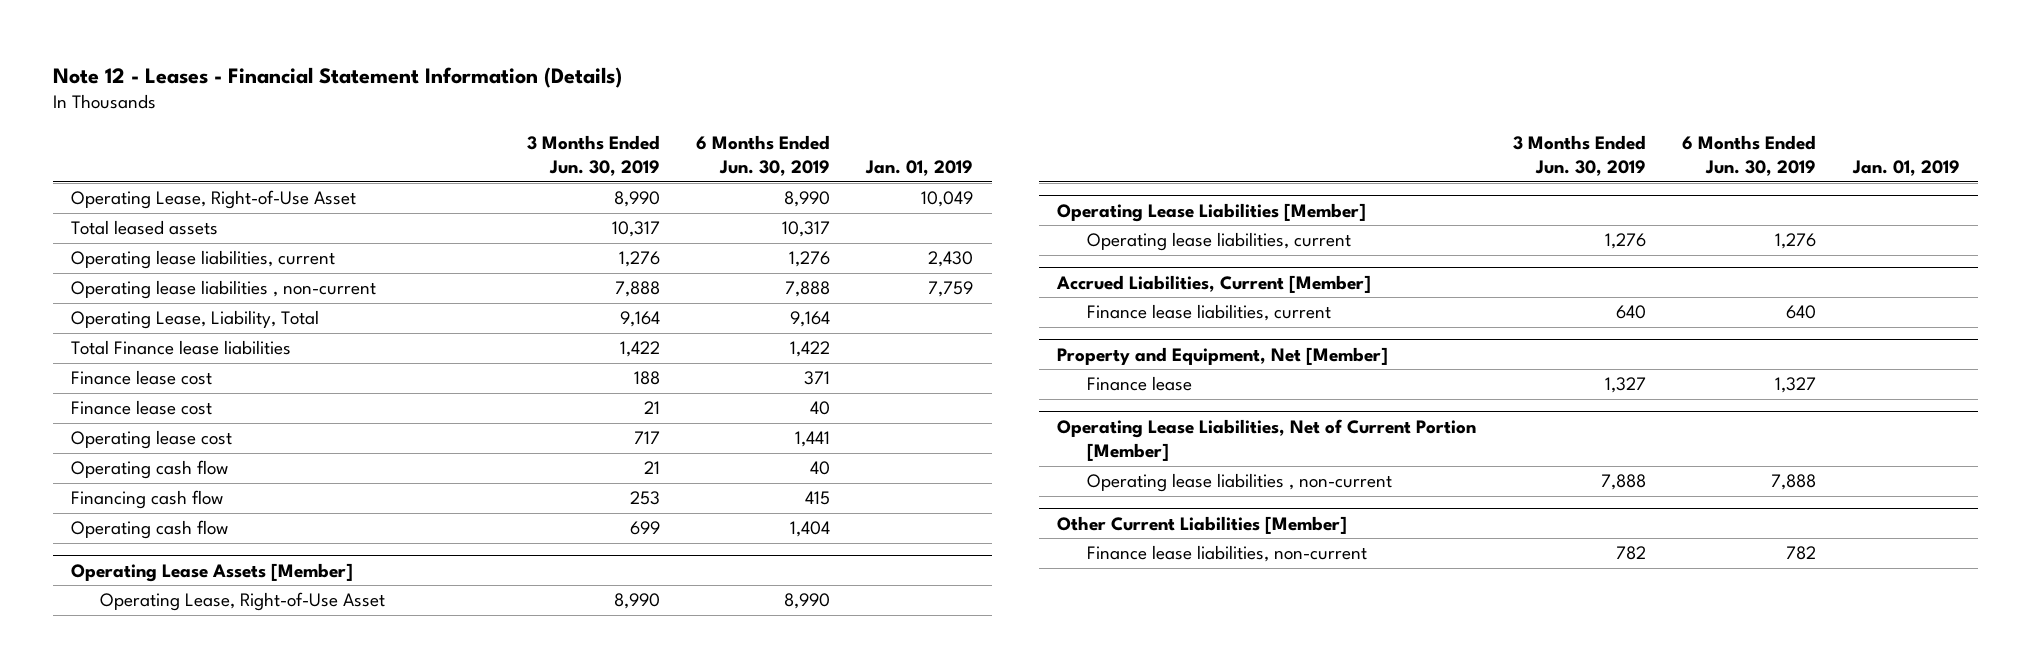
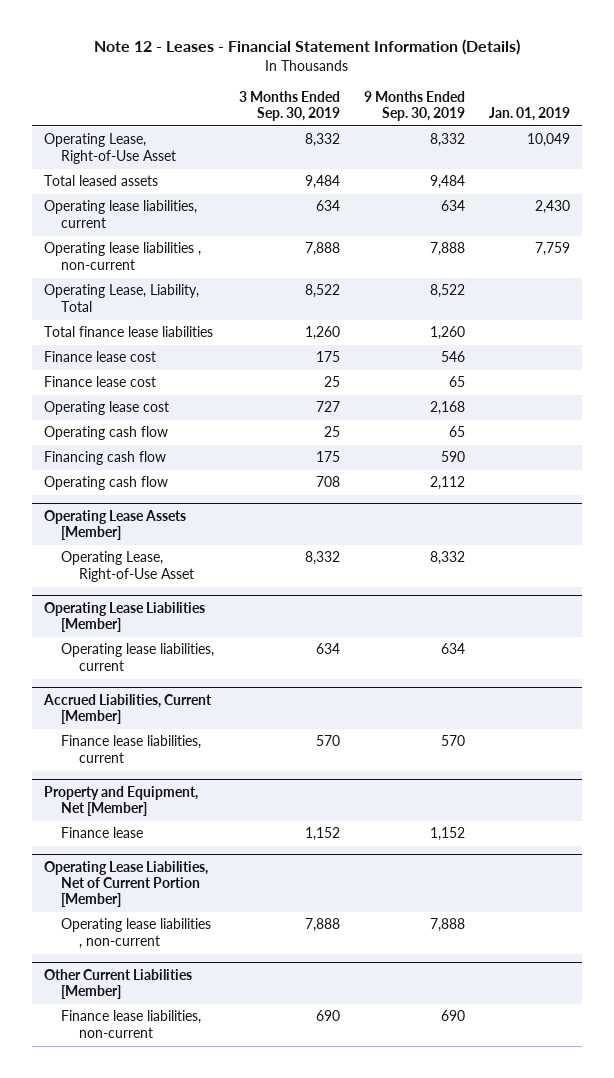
[526,134,660,177] 3 Months Ended Jun. 30, 2019 -> none
[695,134,830,177] 6 Months Ended Jun. 30, 2019 -> none
none -> [238,90,340,121] 3 Months Ended Sep. 30, 2019
none -> [363,90,465,121] 9 Months Ended Sep. 30, 2019
[71,340,292,356] Total Finance lease liabilities -> [43,326,213,338] Total finance lease liabilities

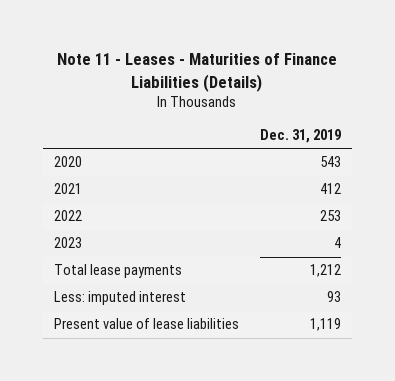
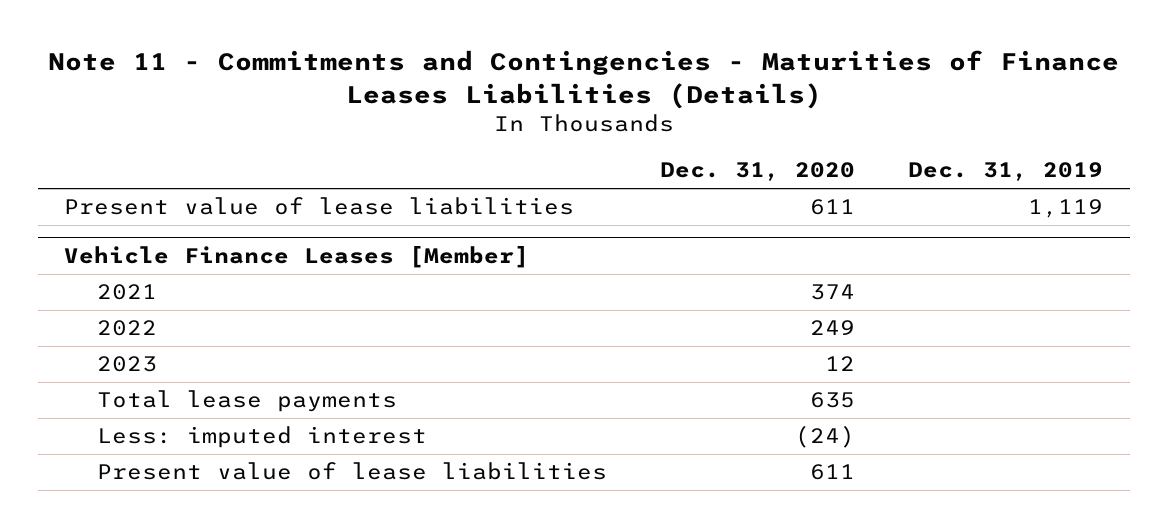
[57,53,338,92] Note 11 - Leases - Maturities of Finance Liabilities (Details) -> [47,50,1119,109] Note 11 - Commitments and Contingencies - Maturities of Finance Leases Liabilities (Details)
none -> [660,162,856,182] Dec. 31, 2020
[53,156,82,168] 2020 -> none
[53,183,82,195] 2021 -> none
[53,210,82,222] 2022 -> none
[53,237,82,249] 2023 -> none
[53,264,182,279] Total lease payments -> none
[53,291,186,306] Less: imputed interest -> none
none -> [64,246,530,269] Vehicle Finance Leases [Member]
none -> [96,284,157,301] 2021
none -> [96,320,157,337] 2022
none -> [96,356,157,373] 2023
none -> [96,390,397,413] Total lease payments
none -> [96,426,427,449] Less: imputed interest
none -> [96,462,607,481] Present value of lease liabilities

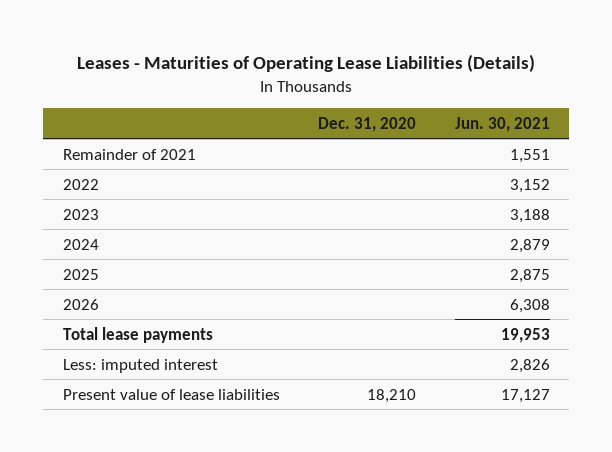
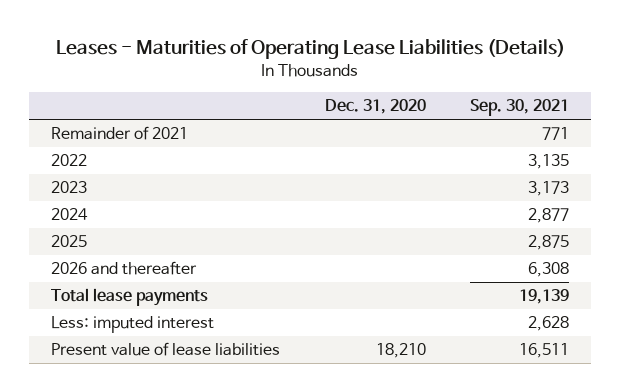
[454,116,550,132] Jun. 30, 2021 -> none
none -> [469,99,569,117] Sep. 30, 2021
[62,298,99,310] 2026 -> [51,261,198,276] 2026 and thereafter

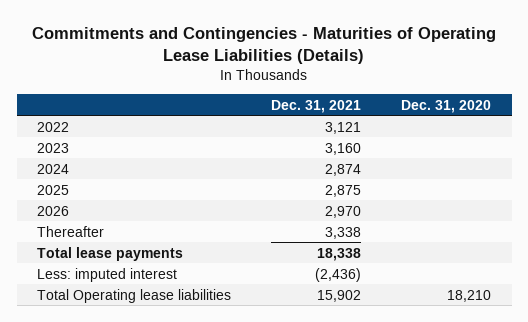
[56,39,566,60] Leases - Maturities of Operating Lease Liabilities (Details) -> [32,26,497,64] Commitments and Contingencies - Maturities of Operating Lease Liabilities (Details)
[469,99,569,117] Sep. 30, 2021 -> none
none -> [271,99,362,113] Dec. 31, 2021
[51,126,189,141] Remainder of 2021 -> none
[51,261,198,276] 2026 and thereafter -> none
none -> [36,205,69,216] 2026
none -> [36,225,104,237] Thereafter
[51,342,281,357] Present value of lease liabilities -> [36,288,231,303] Total Operating lease liabilities

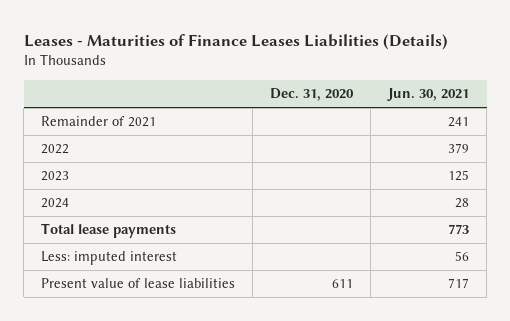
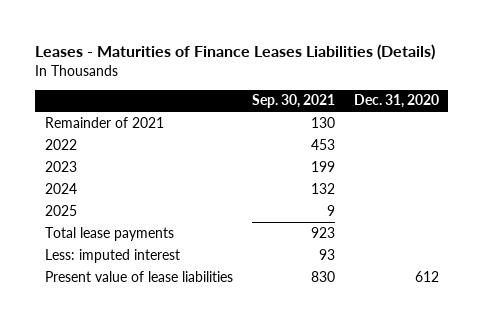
[387,88,470,102] Jun. 30, 2021 -> none
none -> [251,94,335,109] Sep. 30, 2021
none -> [44,204,77,216] 2025
[332,279,354,289] 611 -> [414,270,439,282] 612

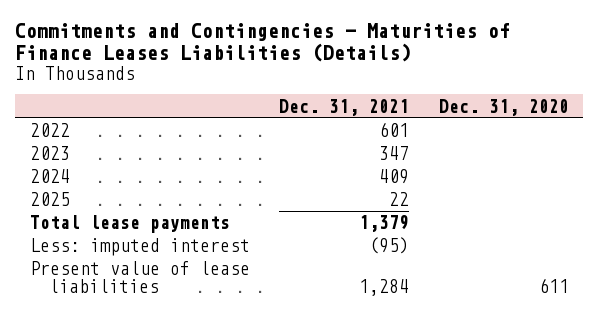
[35,43,436,60] Leases - Maturities of Finance Leases Liabilities (Details) -> [15,22,511,63] Commitments and Contingencies - Maturities of Finance Leases Liabilities (Details)
[251,94,335,109] Sep. 30, 2021 -> none
none -> [279,98,410,116] Dec. 31, 2021
[44,116,164,128] Remainder of 2021 -> none
[414,270,439,282] 612 -> [538,277,569,293] 611

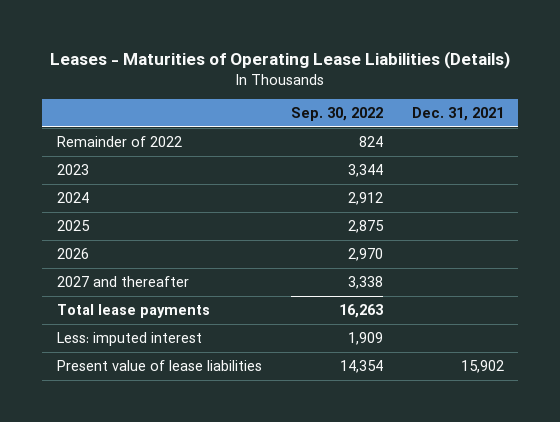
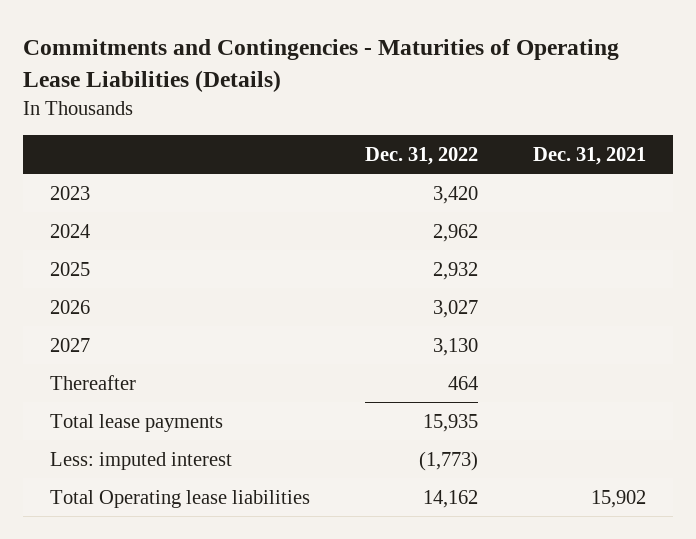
[50,50,511,69] Leases - Maturities of Operating Lease Liabilities (Details) -> [22,38,619,92] Commitments and Contingencies - Maturities of Operating Lease Liabilities (Details)
[290,107,383,122] Sep. 30, 2022 -> none
none -> [364,147,478,166] Dec. 31, 2022
[56,136,182,148] Remainder of 2022 -> none
[56,276,189,288] 2027 and thereafter -> none
none -> [50,337,91,352] 2027
none -> [50,374,137,390] Thereafter
[56,360,262,372] Present value of lease liabilities -> [50,489,311,508] Total Operating lease liabilities

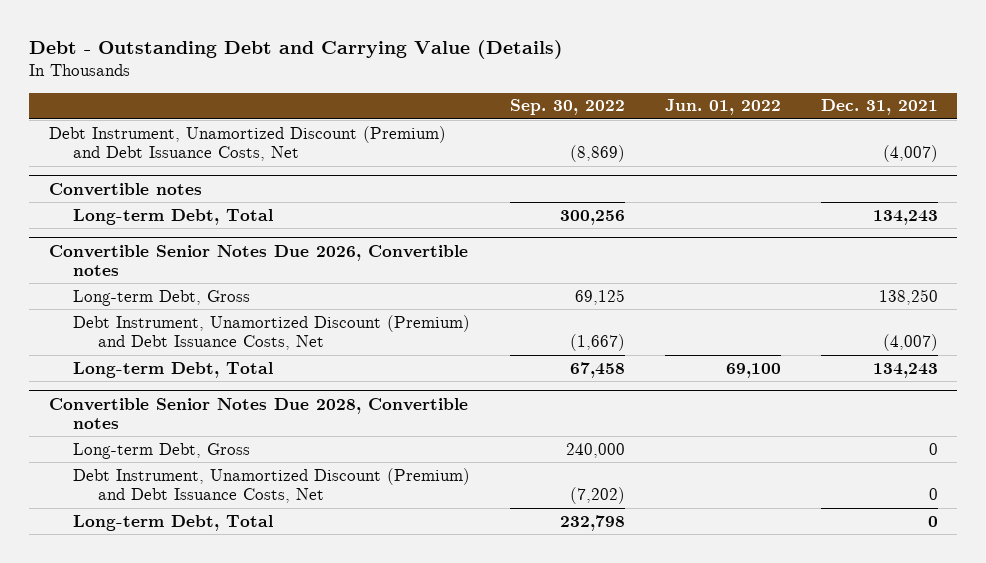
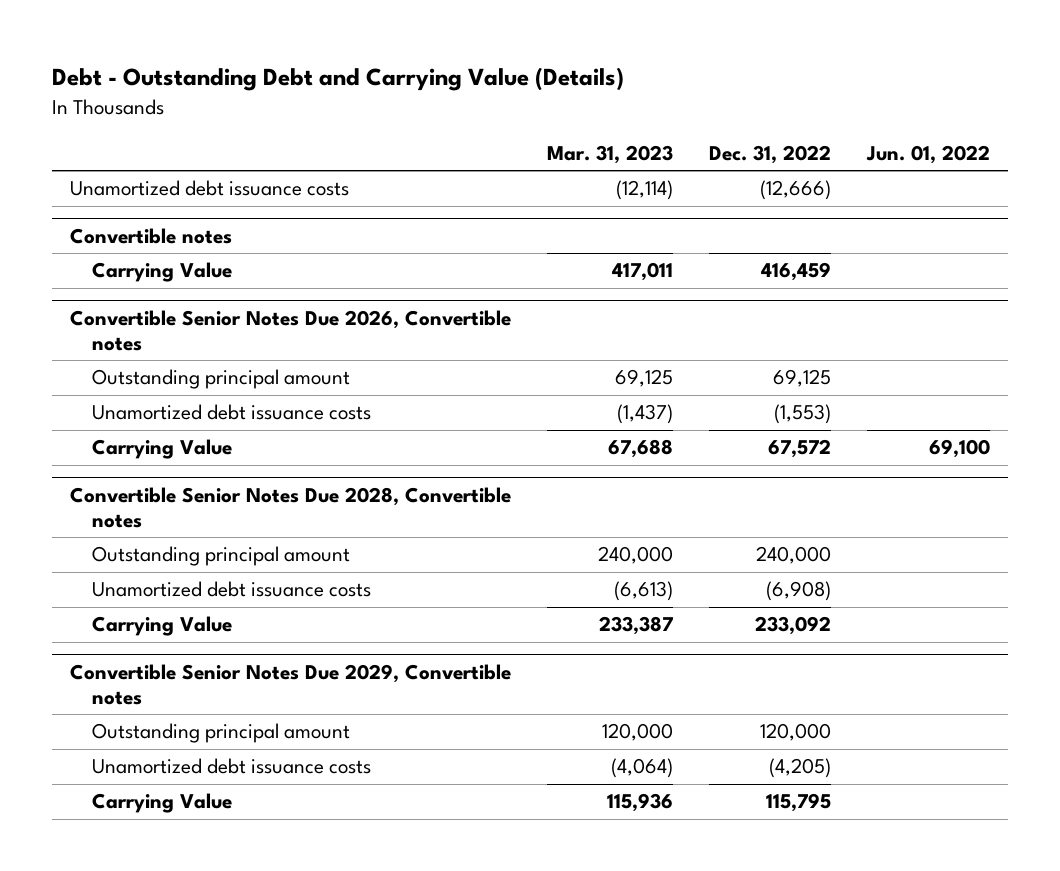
[509,99,625,116] Sep. 30, 2022 -> none
[820,99,938,116] Dec. 31, 2021 -> none
none -> [547,144,674,164] Mar. 31, 2023
none -> [709,144,832,164] Dec. 31, 2022
[48,125,446,162] Debt Instrument, Unamortized Discount (Premium) and Debt Issuance Costs, Net -> [70,180,350,197] Unamortized debt issuance costs
[73,208,274,225] Long-term Debt, Total -> [92,262,233,283] Carrying Value
[73,289,251,306] Long-term Debt, Gross -> [92,369,351,390] Outstanding principal amount
[73,314,471,351] Debt Instrument, Unamortized Discount (Premium) and Debt Issuance Costs, Net -> [92,404,372,421] Unamortized debt issuance costs
[73,361,274,378] Long-term Debt, Total -> [92,439,233,460] Carrying Value
[73,442,251,459] Long-term Debt, Gross -> [92,546,351,567] Outstanding principal amount
[73,467,471,504] Debt Instrument, Unamortized Discount (Premium) and Debt Issuance Costs, Net -> [92,581,372,598] Unamortized debt issuance costs
[73,514,274,531] Long-term Debt, Total -> [92,616,233,637] Carrying Value
none -> [70,663,512,705] Convertible Senior Notes Due 2029, Convertible notes
none -> [92,723,351,744] Outstanding principal amount
none -> [92,758,372,775] Unamortized debt issuance costs
none -> [92,793,233,814] Carrying Value

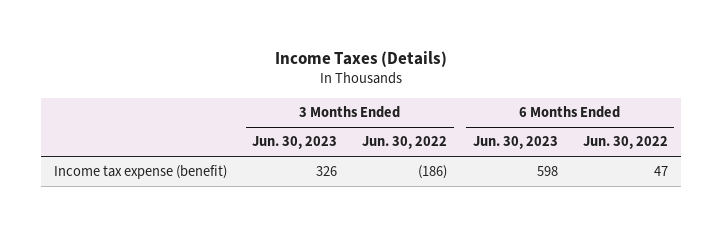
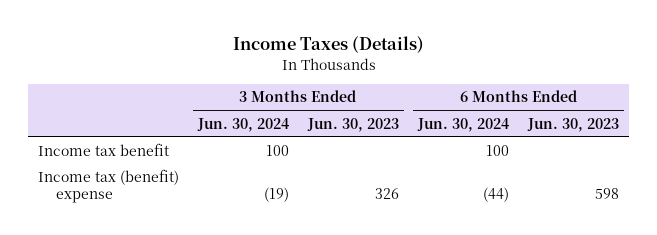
[362,136,448,150] Jun. 30, 2022 -> none
[583,136,669,150] Jun. 30, 2022 -> none
none -> [196,117,289,132] Jun. 30, 2024
none -> [417,117,510,132] Jun. 30, 2024
none -> [37,143,169,157] Income tax benefit
[53,165,227,180] Income tax expense (benefit) -> [37,169,179,204] Income tax (benefit) expense

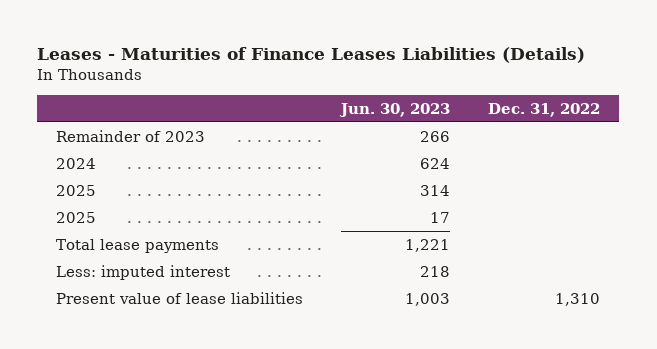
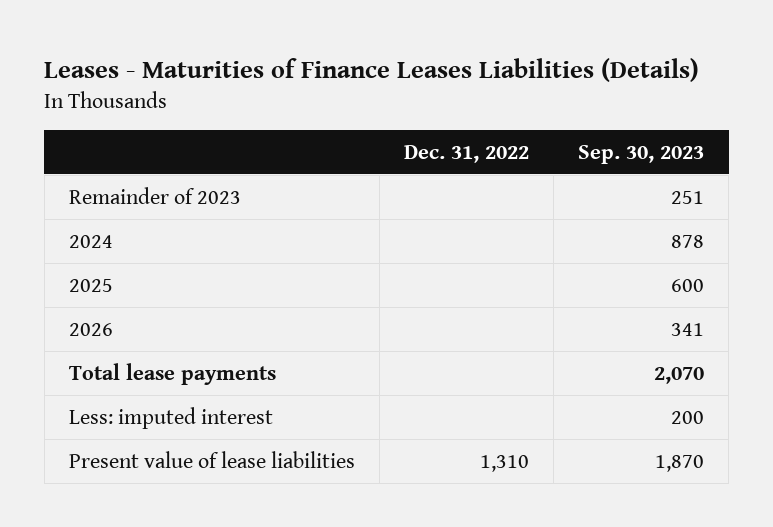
[339,102,451,117] Jun. 30, 2023 -> none
none -> [578,144,705,164] Sep. 30, 2023
[56,211,97,223] 2025 -> [68,322,113,336] 2026

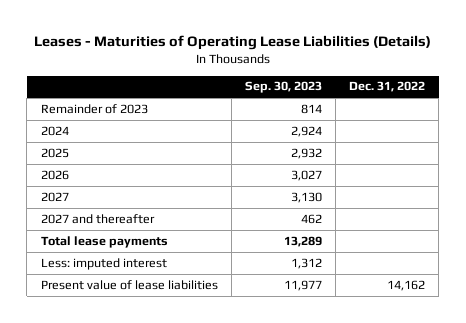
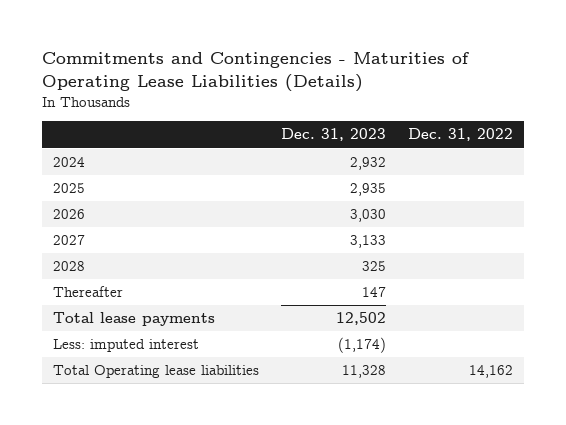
[33,35,431,51] Leases - Maturities of Operating Lease Liabilities (Details) -> [41,52,469,92] Commitments and Contingencies - Maturities of Operating Lease Liabilities (Details)
[244,81,322,94] Sep. 30, 2023 -> none
none -> [280,128,386,142] Dec. 31, 2023
[40,103,148,114] Remainder of 2023 -> none
[40,213,155,224] 2027 and thereafter -> none
none -> [52,261,85,272] 2028
none -> [52,286,123,298] Thereafter
[40,279,218,290] Present value of lease liabilities -> [52,365,259,379] Total Operating lease liabilities

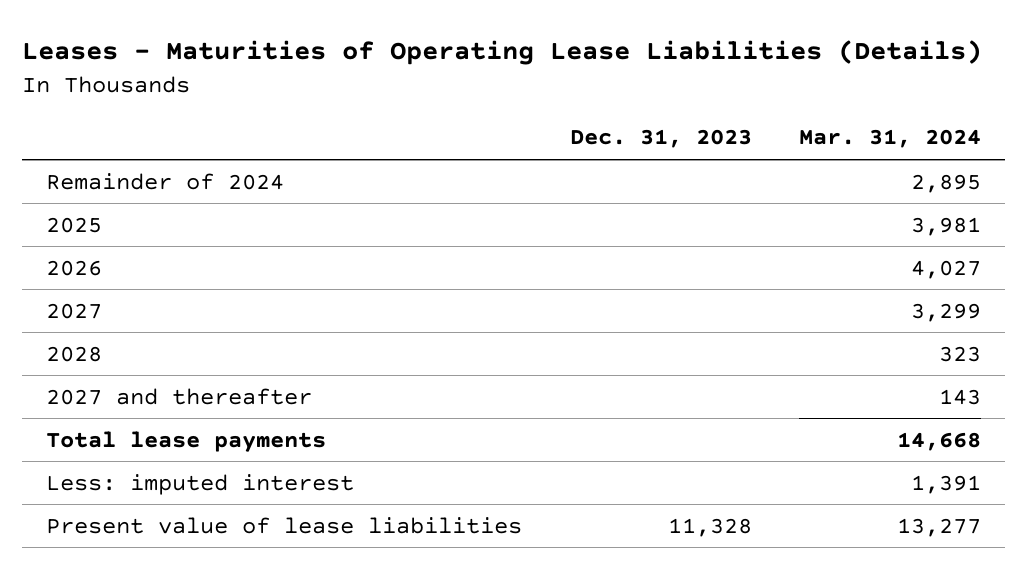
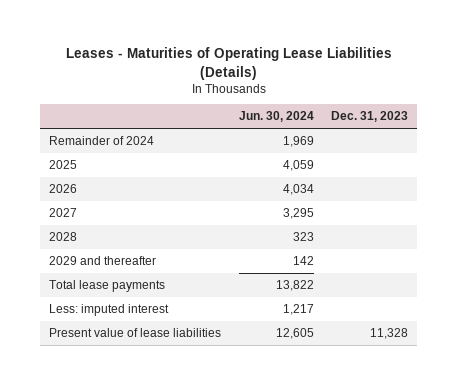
[799,129,982,149] Mar. 31, 2024 -> none
none -> [238,111,314,123] Jun. 30, 2024
[46,387,313,405] 2027 and thereafter -> [48,255,156,265] 2029 and thereafter

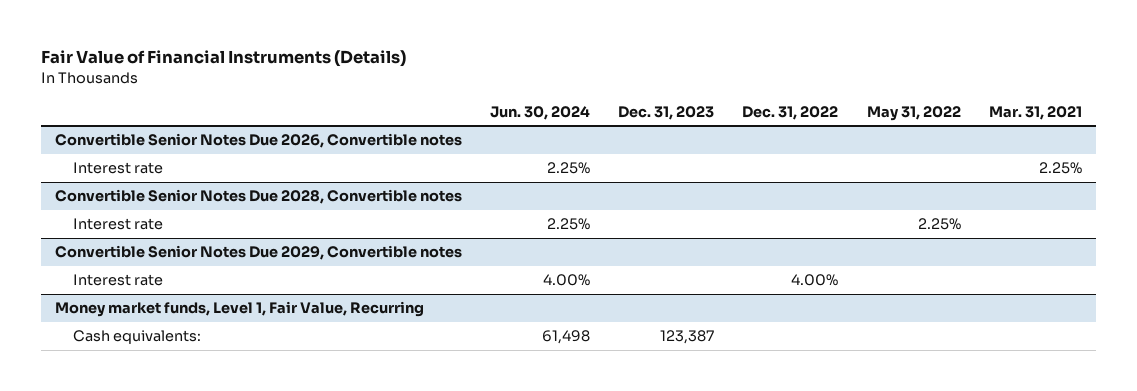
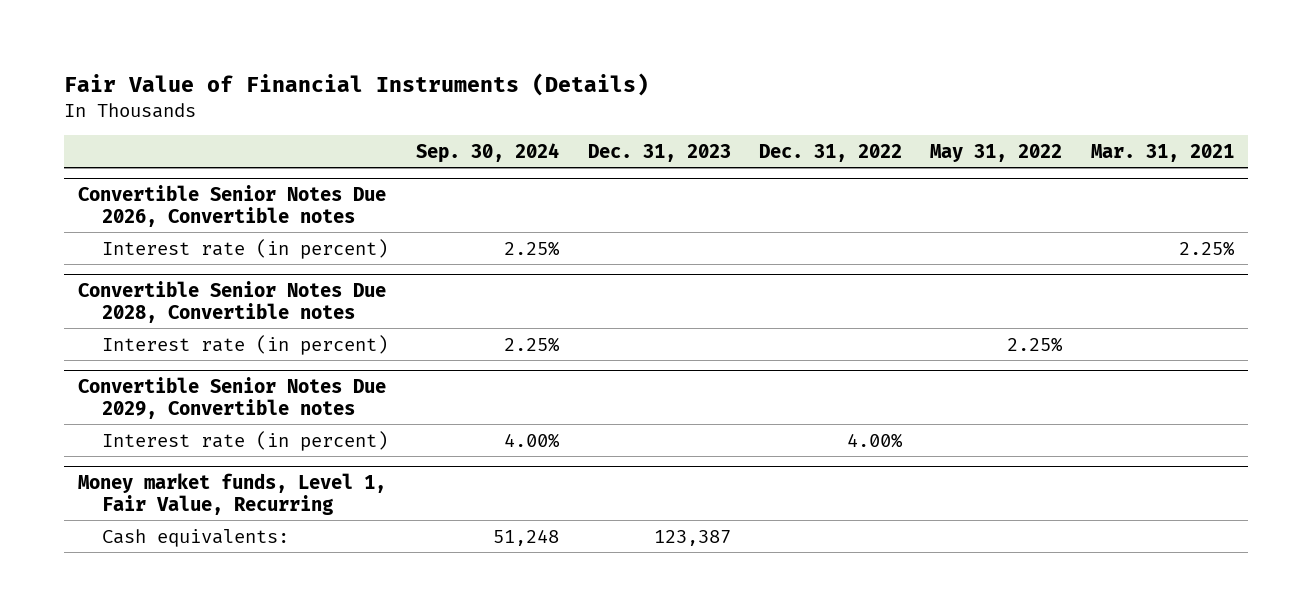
[490,105,591,120] Jun. 30, 2024 -> none
none -> [416,142,560,163] Sep. 30, 2024
[72,162,163,175] Interest rate -> [101,238,388,259] Interest rate (in percent)
[72,218,163,231] Interest rate -> [101,334,388,355] Interest rate (in percent)
[72,274,163,287] Interest rate -> [101,430,388,451] Interest rate (in percent)

